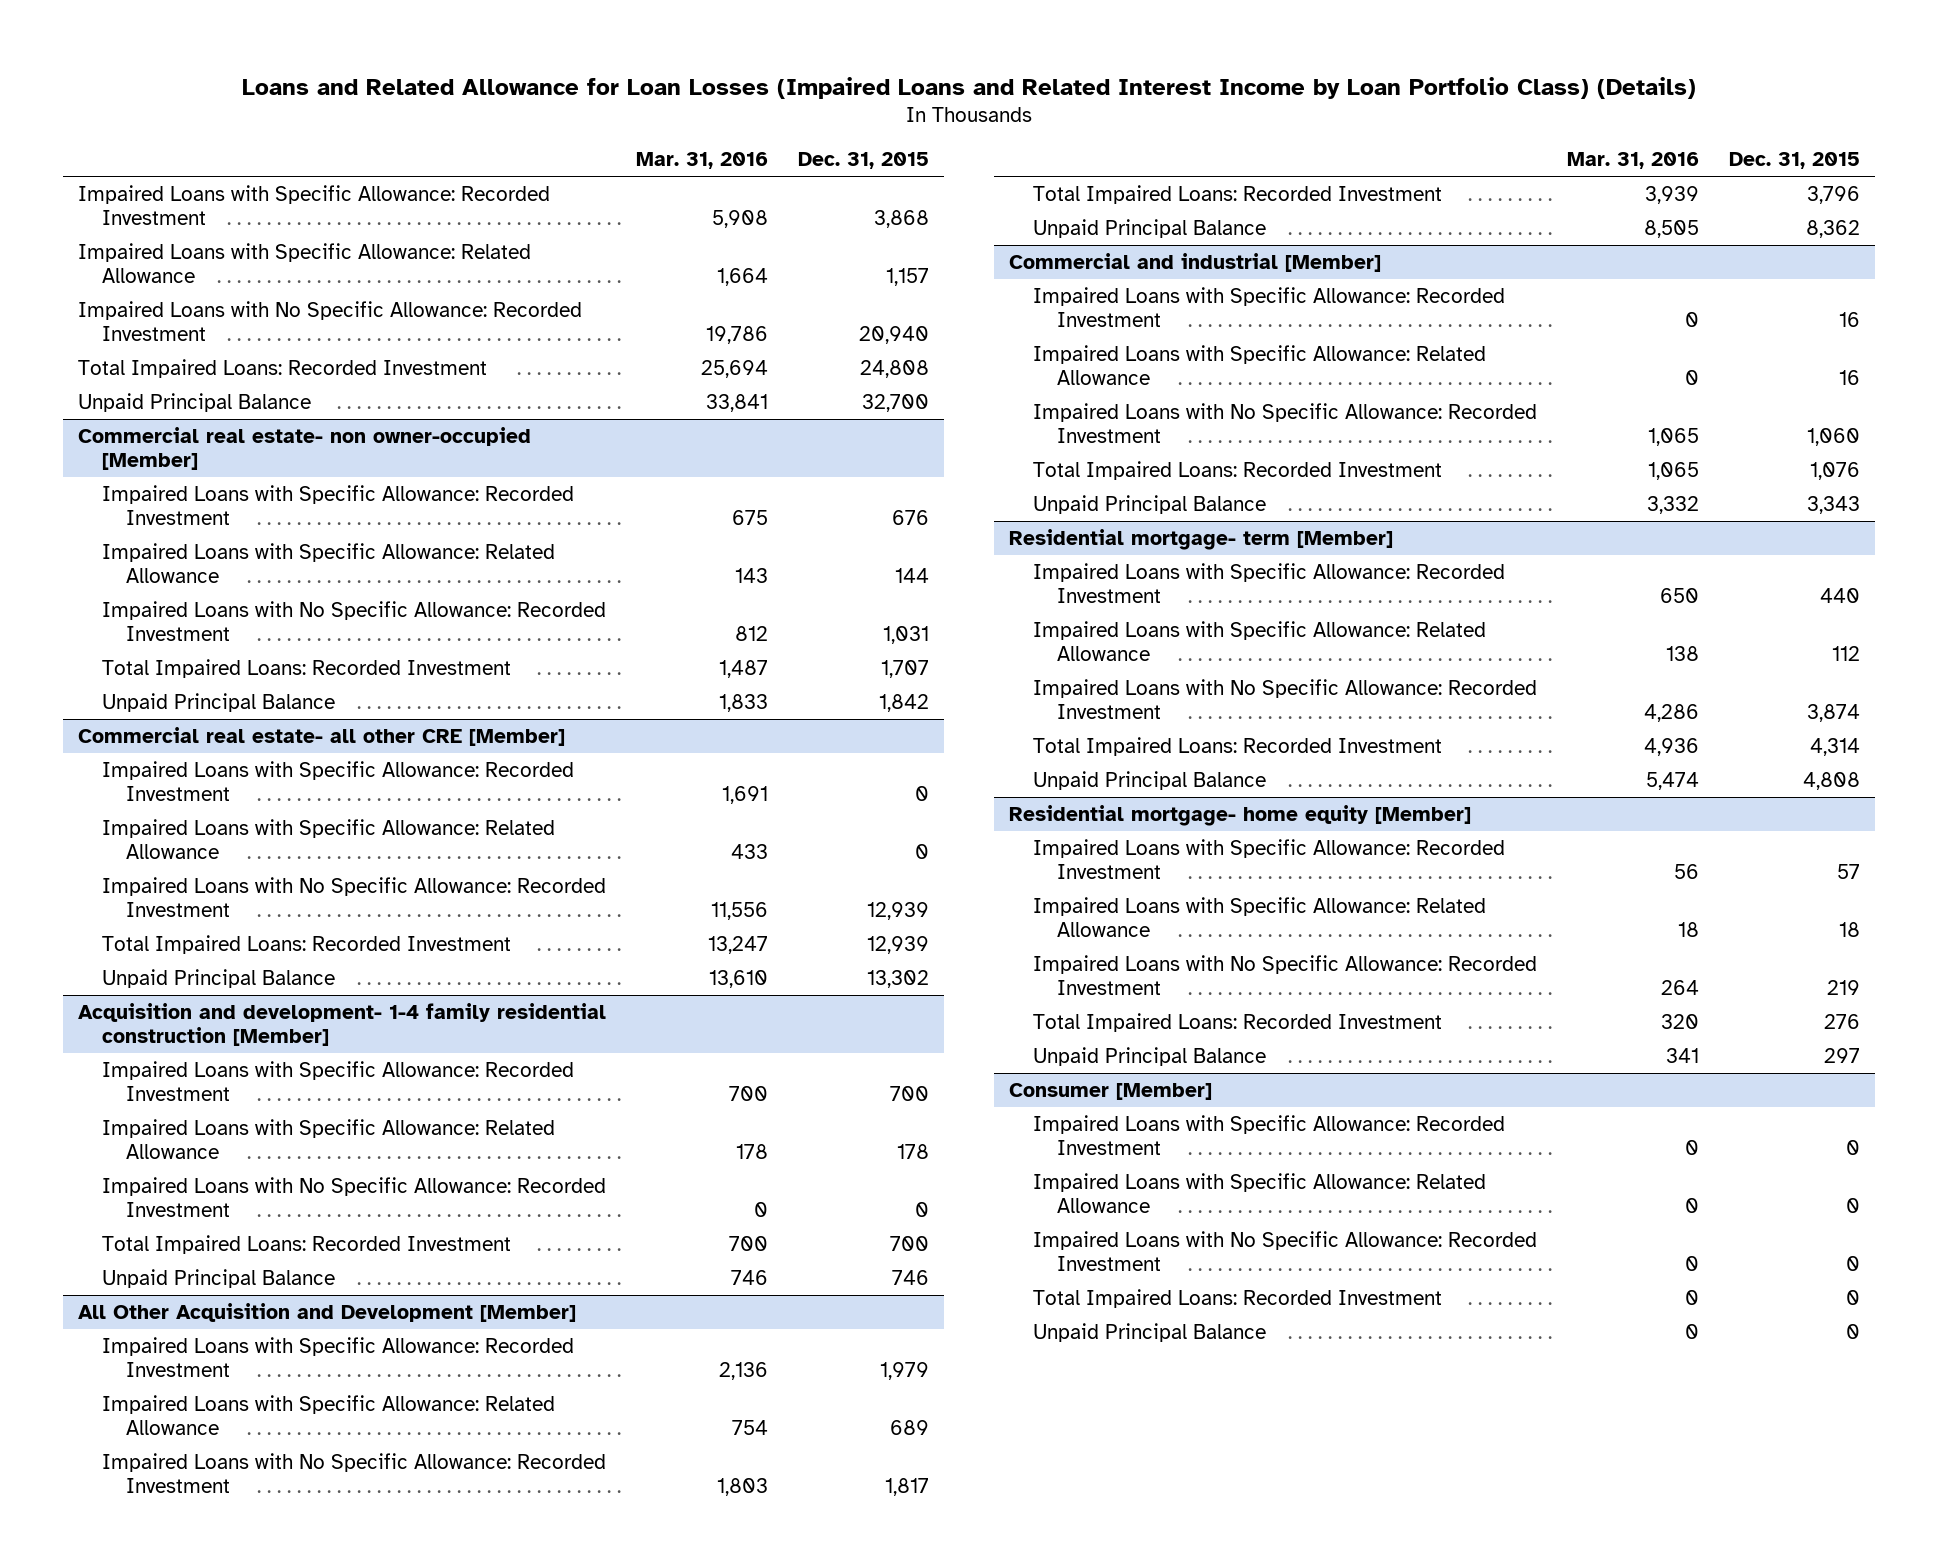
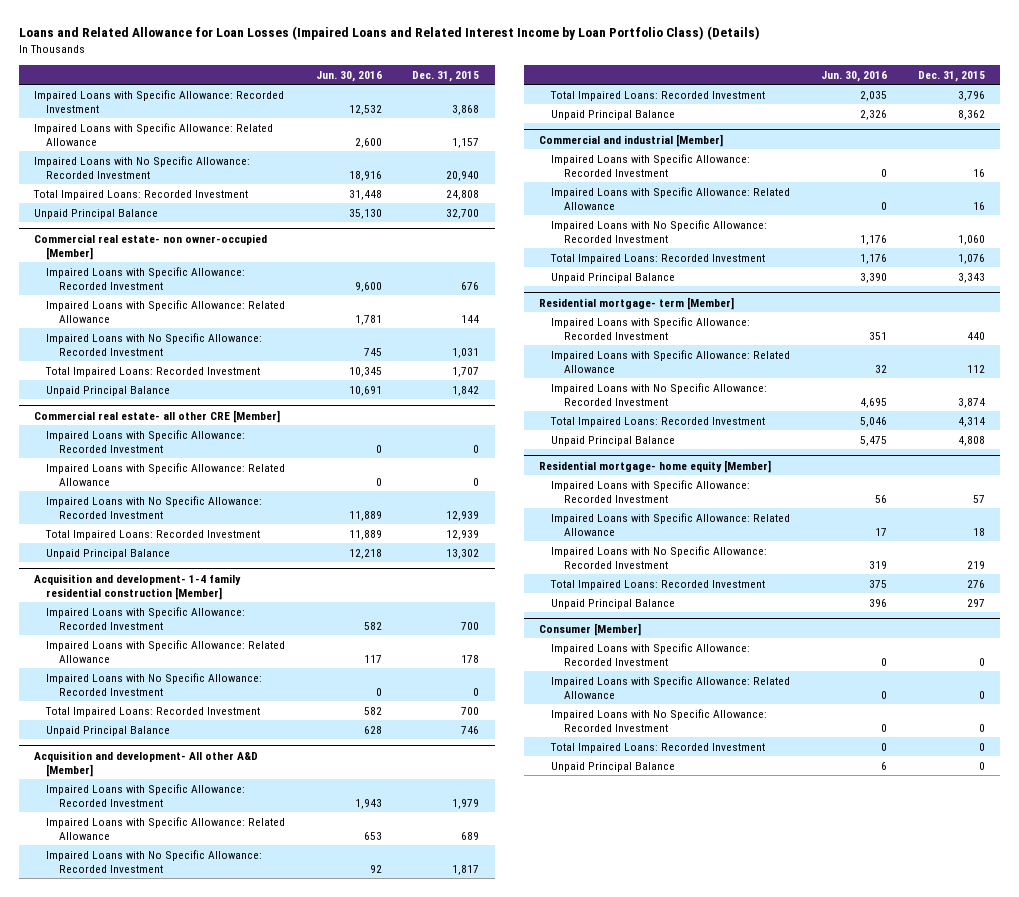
[635,152,768,170] Mar. 31, 2016 -> none
none -> [315,70,382,82] Jun. 30, 2016
[78,1302,577,1322] All Other Acquisition and Development [Member] -> [34,750,259,777] Acquisition and development- All other A&D [Member]

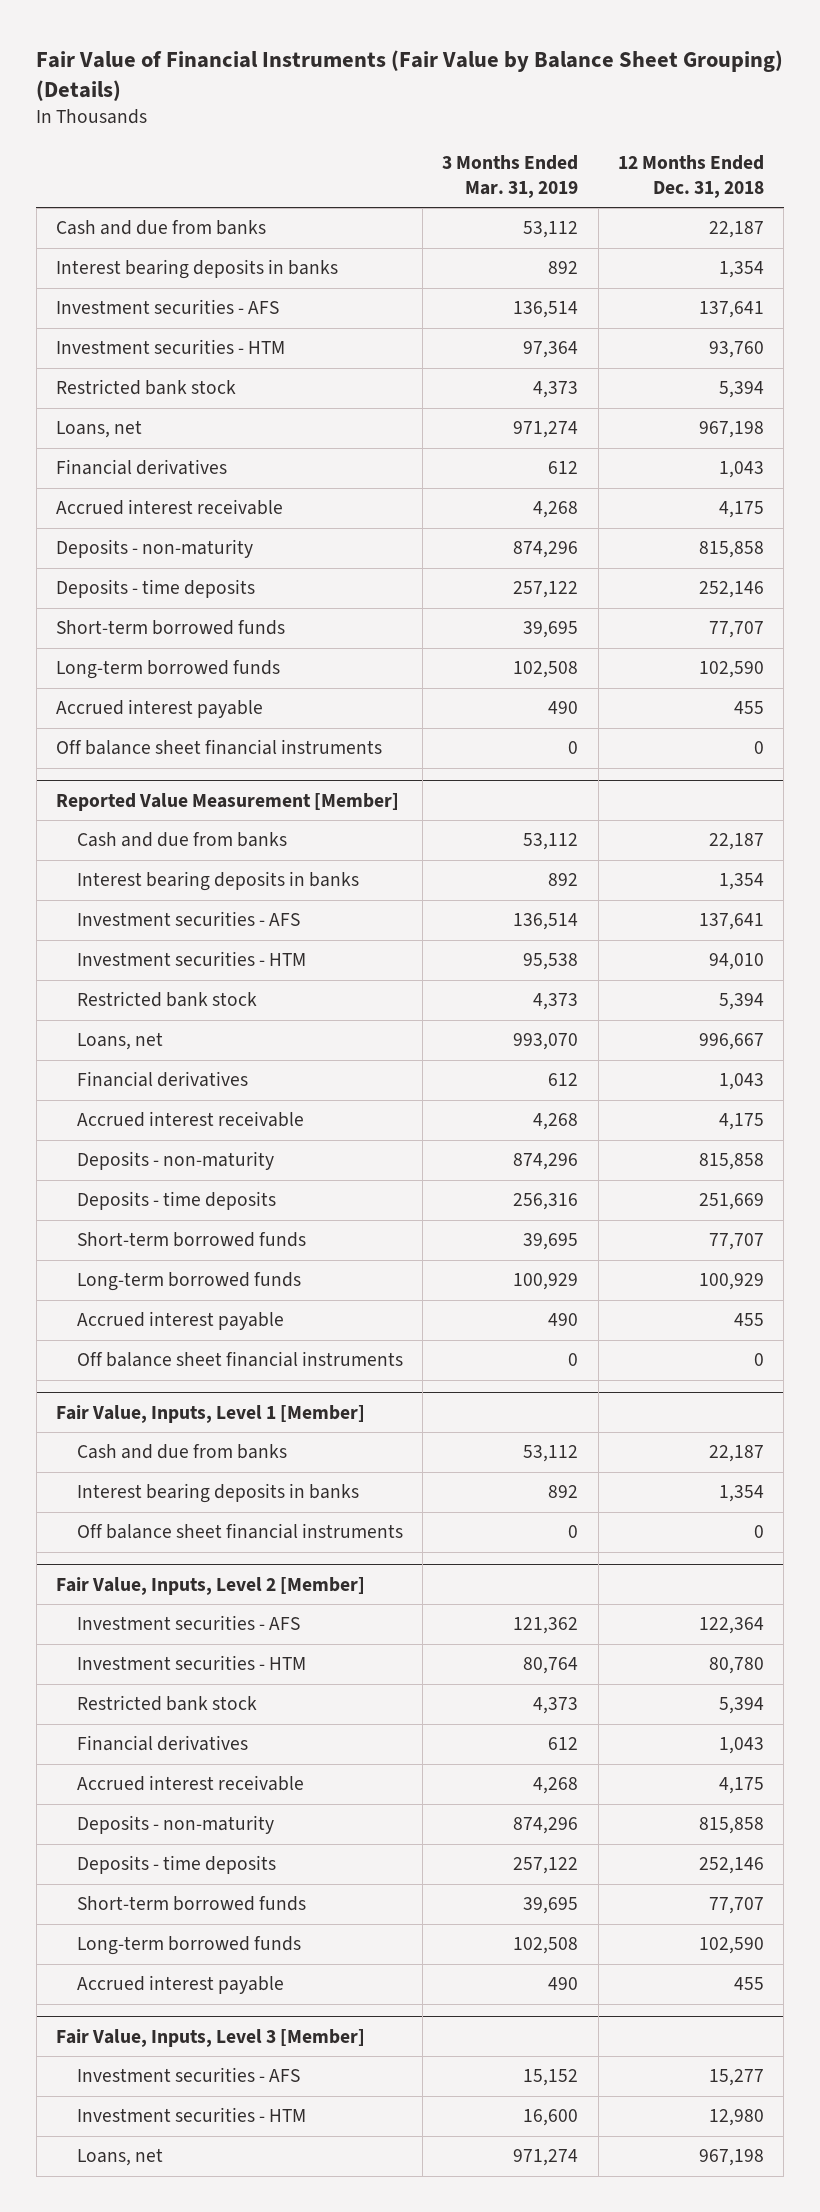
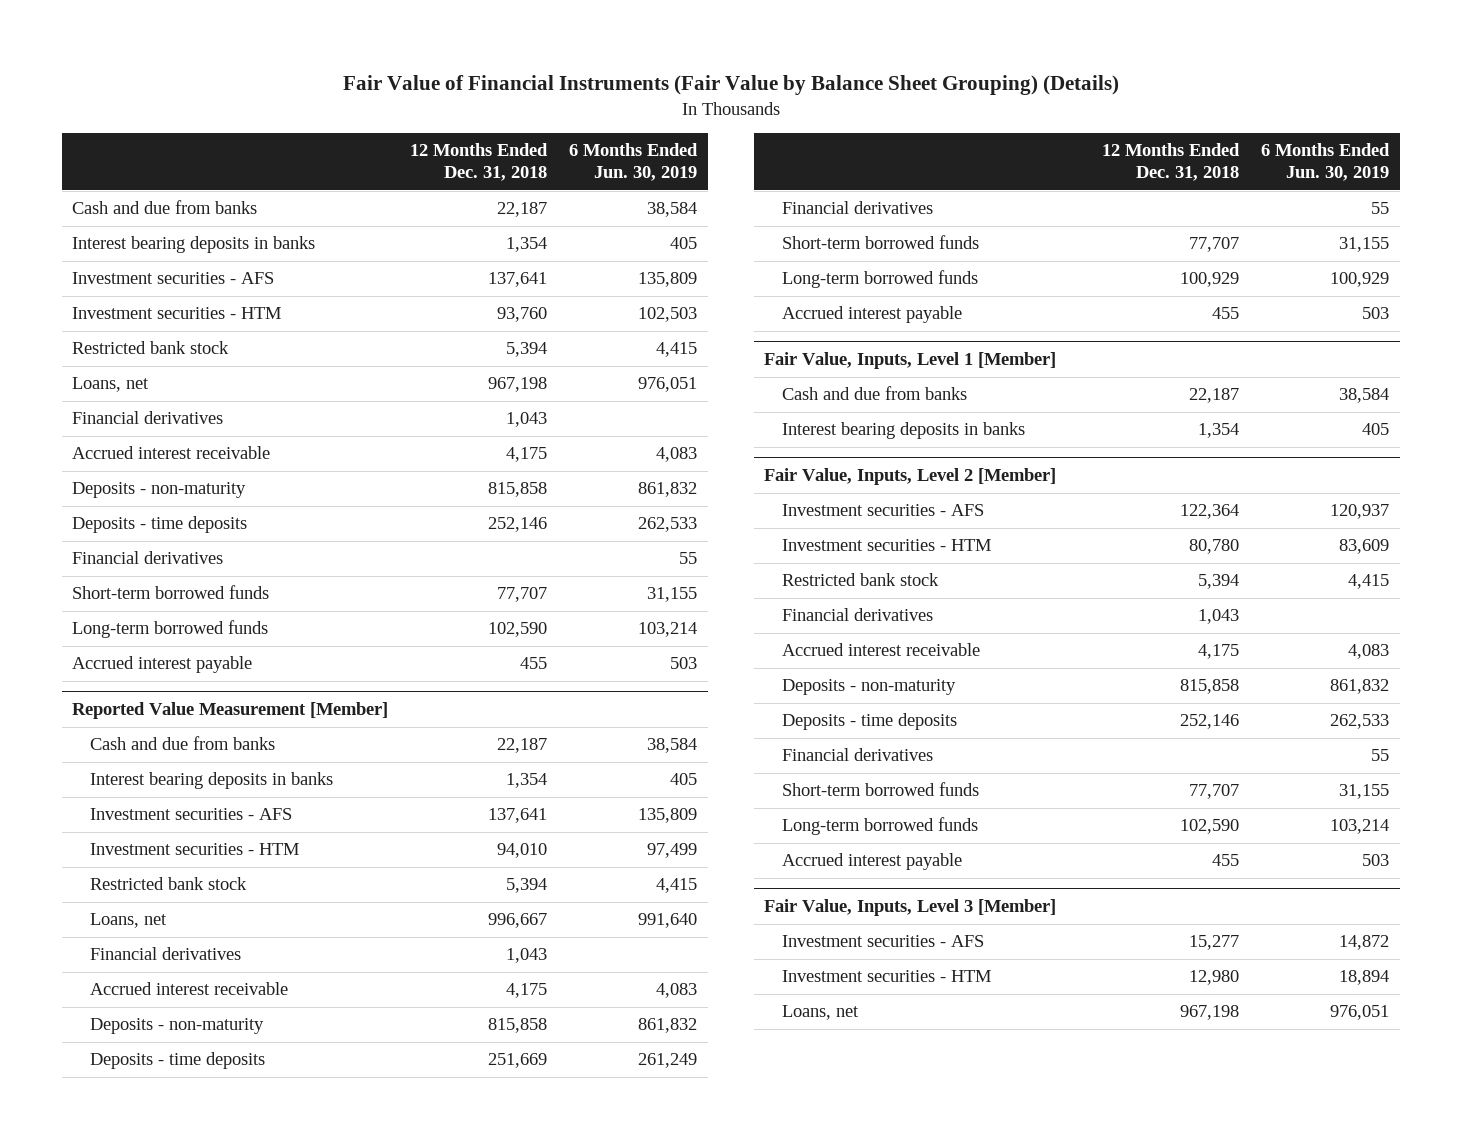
[442,155,579,198] 3 Months Ended Mar. 31, 2019 -> none
none -> [568,143,698,182] 6 Months Ended Jun. 30, 2019
none -> [72,551,224,565] Financial derivatives
[56,739,383,756] Off balance sheet financial instruments -> none
none -> [782,201,934,215] Financial derivatives
[76,1351,403,1368] Off balance sheet financial instruments -> none
[76,1523,403,1540] Off balance sheet financial instruments -> none
none -> [782,748,934,762] Financial derivatives

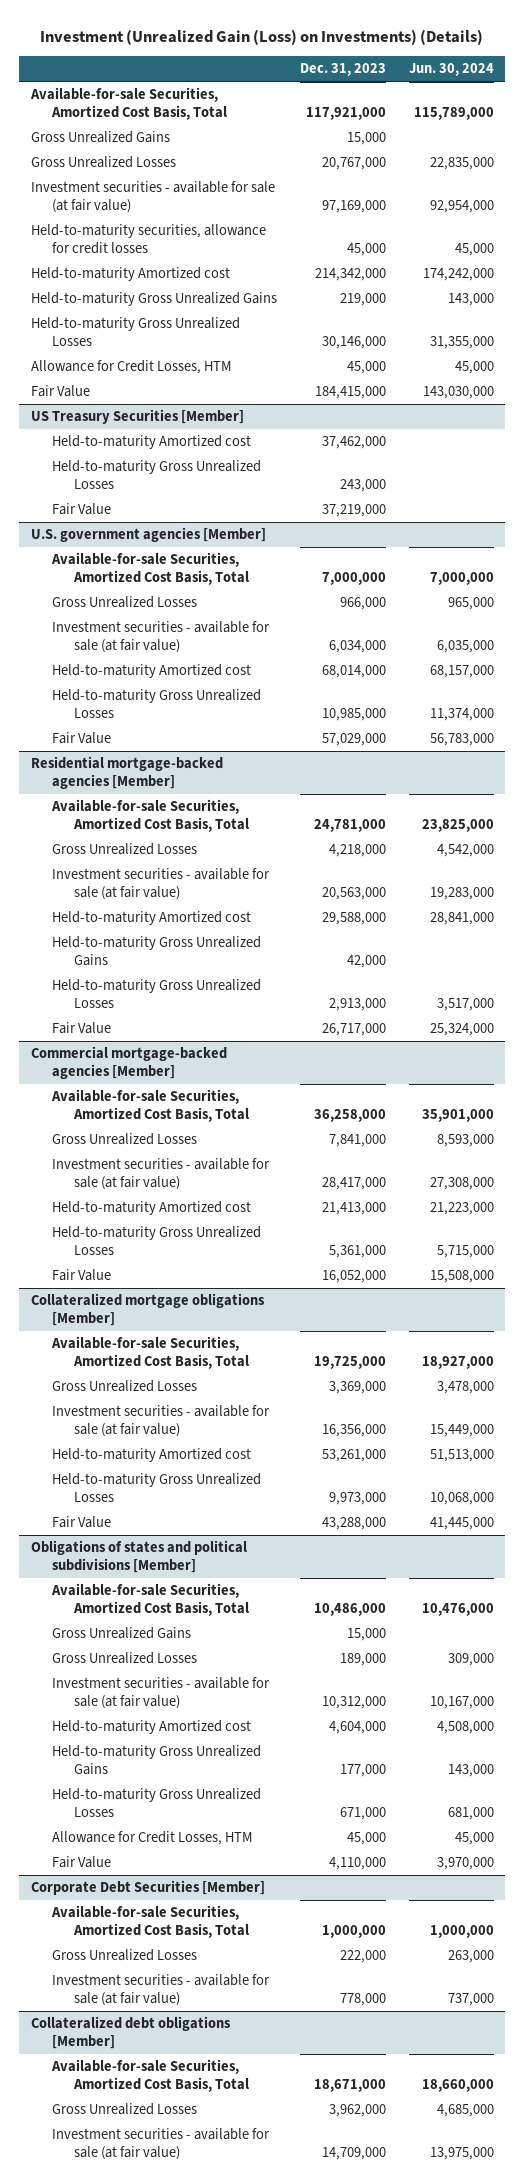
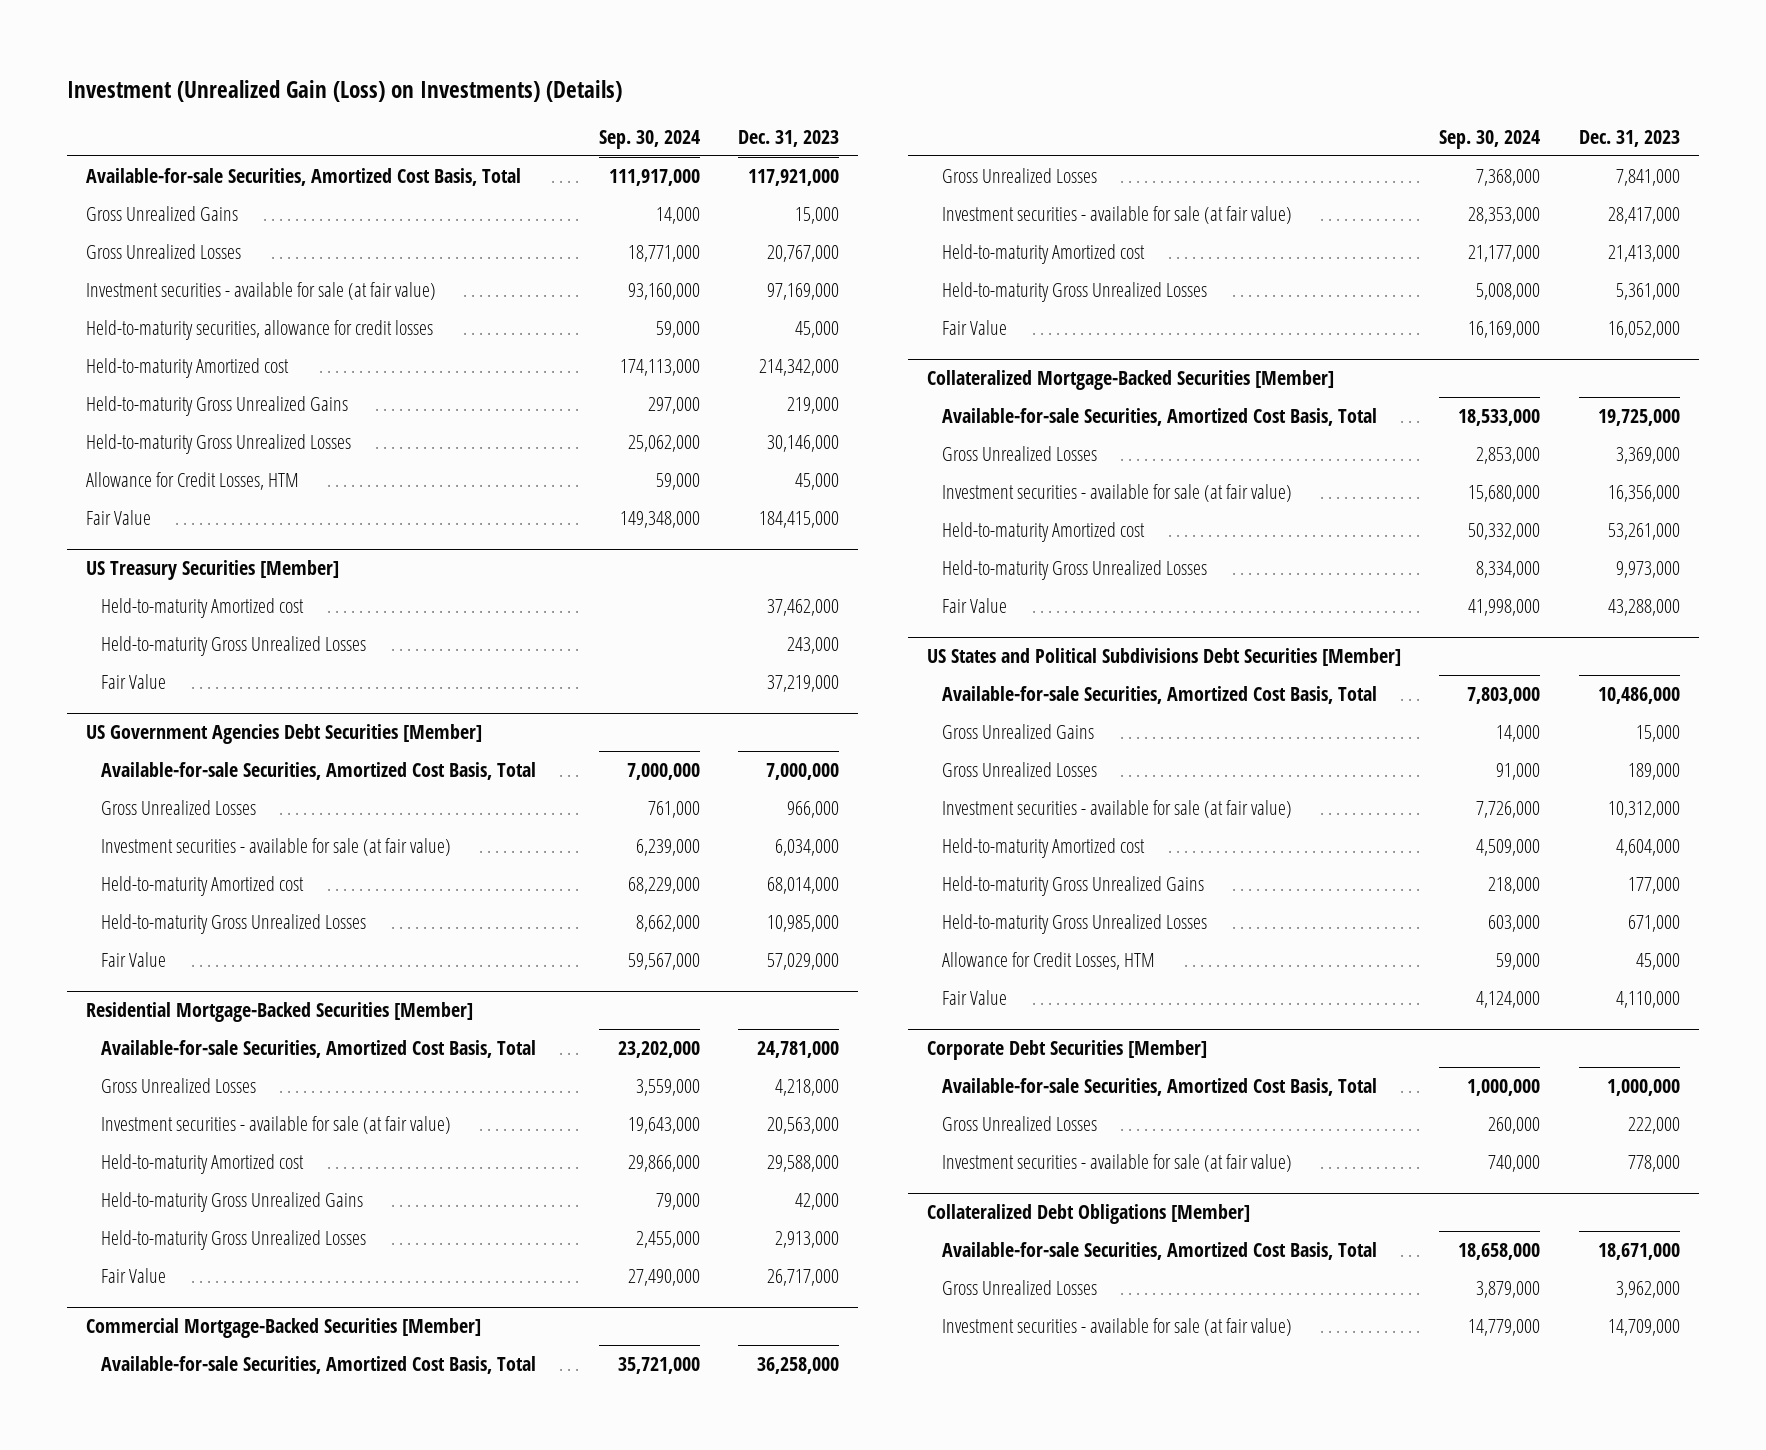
[408,63,494,77] Jun. 30, 2024 -> none
none -> [598,130,700,150] Sep. 30, 2024
[30,527,266,543] U.S. government agencies [Member] -> [86,723,483,744] US Government Agencies Debt Securities [Member]
[30,756,223,789] Residential mortgage-backed agencies [Member] -> [86,1001,474,1022] Residential Mortgage-Backed Securities [Member]
[30,1046,227,1079] Commercial mortgage-backed agencies [Member] -> [86,1317,482,1338] Commercial Mortgage-Backed Securities [Member]
[30,1293,265,1326] Collateralized mortgage obligations [Member] -> [927,369,1335,390] Collateralized Mortgage-Backed Securities [Member]
[30,1540,247,1573] Obligations of states and political subdivisions [Member] -> [927,647,1402,666] US States and Political Subdivisions Debt Securities [Member]
[30,2016,231,2049] Collateralized debt obligations [Member] -> [927,1203,1251,1224] Collateralized Debt Obligations [Member]

